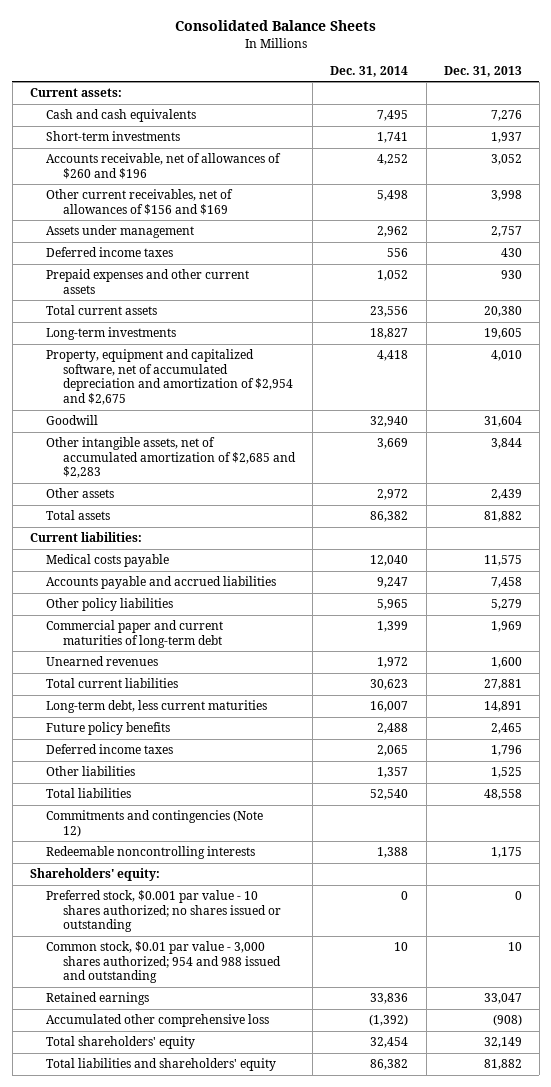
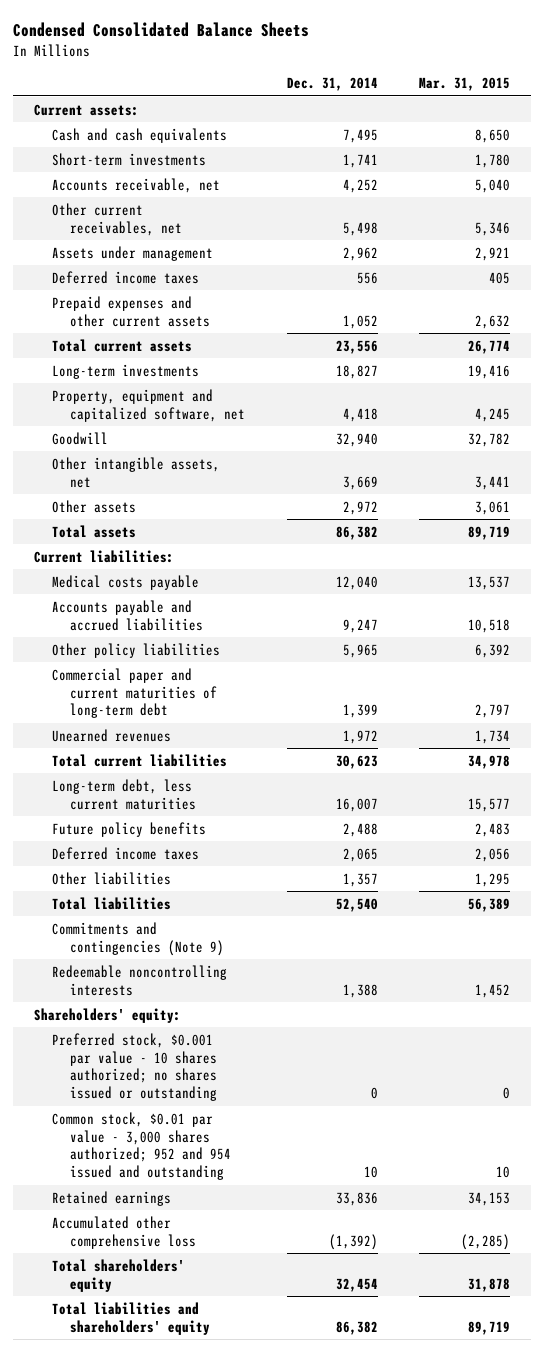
[174,20,376,32] Consolidated Balance Sheets -> [13,21,310,37] Condensed Consolidated Balance Sheets
[443,65,522,77] Dec. 31, 2013 -> none
none -> [418,77,510,92] Mar. 31, 2015
[46,153,282,179] Accounts receivable, net of allowances of $260 and $196 -> [52,177,221,193] Accounts receivable, net
[46,189,234,215] Other current receivables, net of allowances of $156 and $169 -> [52,202,183,236] Other current receivables, net
[46,349,294,406] Property, equipment and capitalized software, net of accumulated depreciation and amortization of $2,954 and $2,675 -> [52,388,246,422] Property, equipment and capitalized software, net
[46,437,297,479] Other intangible assets, net of accumulated amortization of $2,685 and $2,283 -> [52,456,221,488] Other intangible assets, net
[46,810,264,837] Commitments and contingencies (Note 12) -> [52,921,225,956] Commitments and contingencies (Note 9)
[46,941,282,984] Common stock, $0.01 par value - 3,000 shares authorized; 954 and 988 issued and outstanding -> [52,1111,232,1181] Common stock, $0.01 par value - 3,000 shares authorized; 952 and 954 issued and outstanding

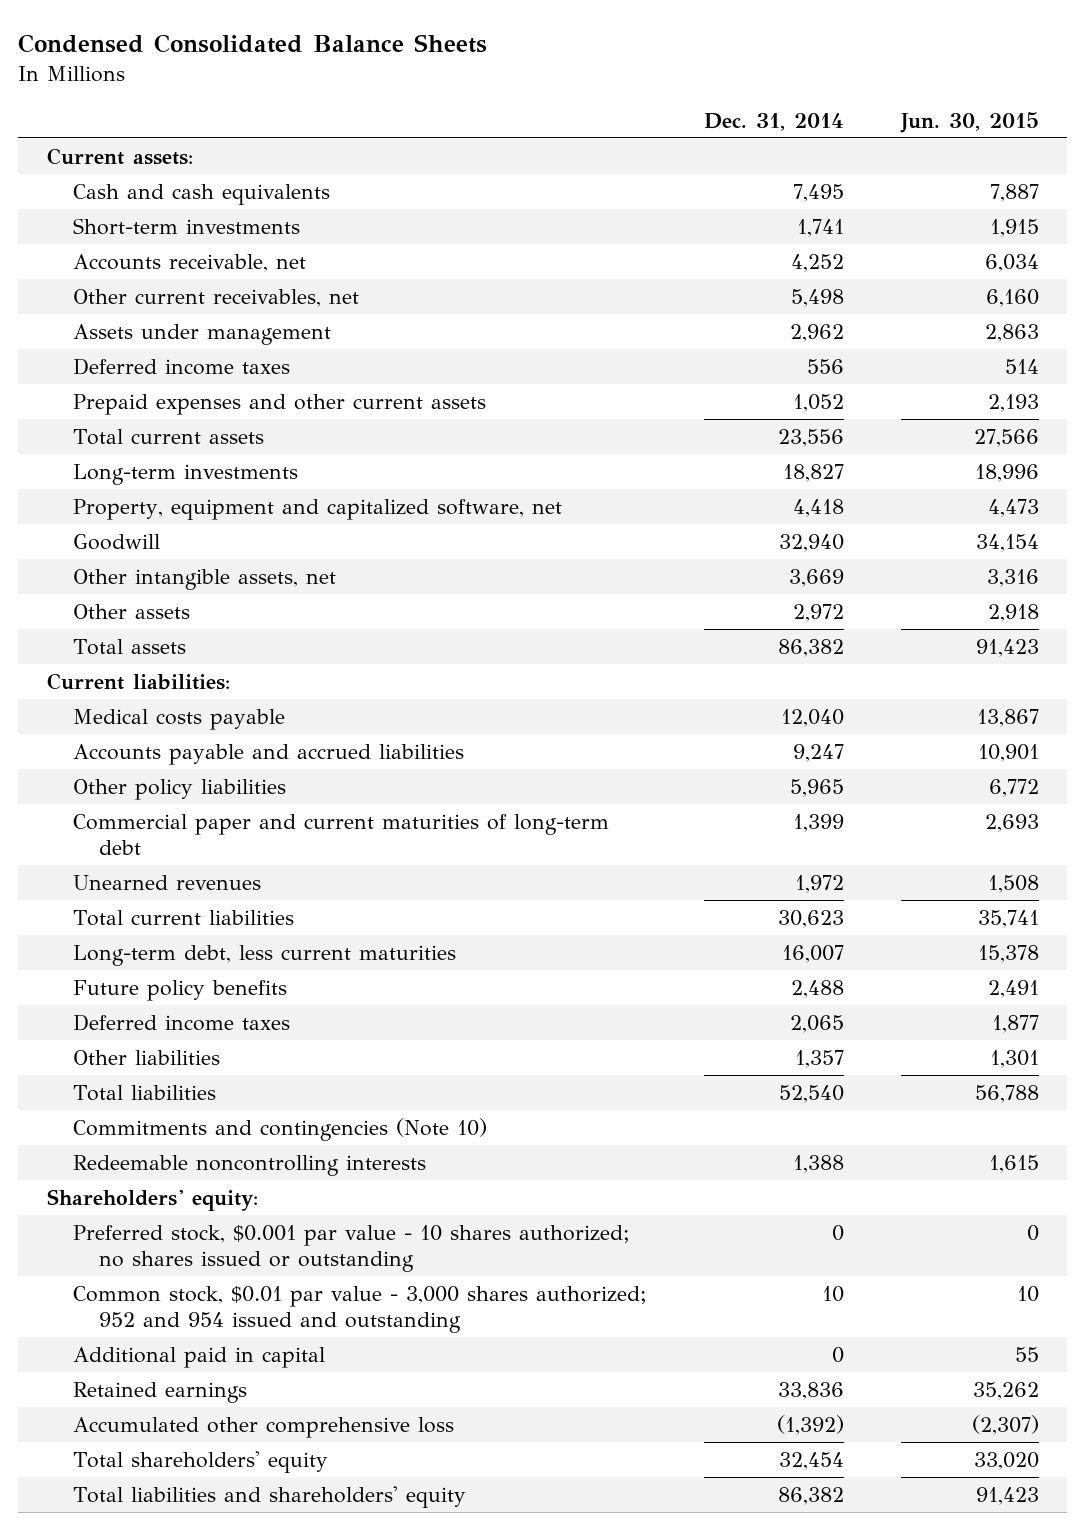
[418,77,510,92] Mar. 31, 2015 -> none
none -> [899,111,1039,133] Jun. 30, 2015
[52,921,225,956] Commitments and contingencies (Note 9) -> [72,1117,487,1141] Commitments and contingencies (Note 10)
none -> [72,1346,325,1368] Additional paid in capital

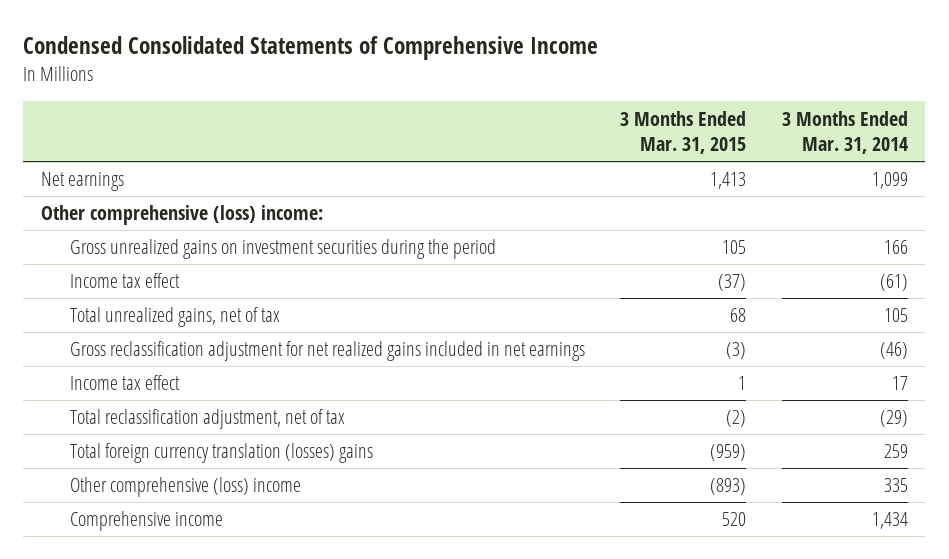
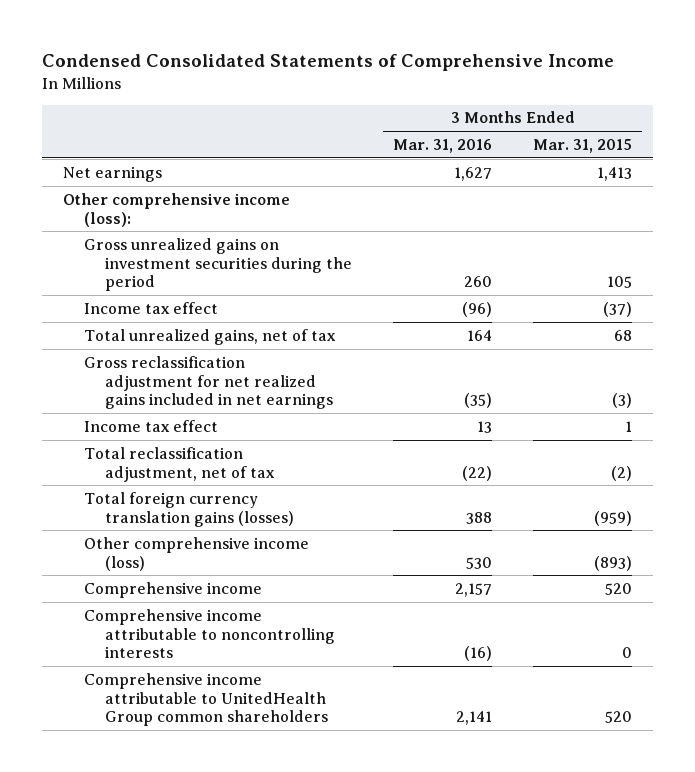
[781,110,908,155] 3 Months Ended Mar. 31, 2014 -> none
none -> [392,139,492,154] Mar. 31, 2016
[40,205,323,226] Other comprehensive (loss) income: -> [62,192,290,227] Other comprehensive income (loss):
[69,443,373,464] Total foreign currency translation (losses) gains -> [83,491,294,527] Total foreign currency translation gains (losses)
[69,477,301,498] Other comprehensive (loss) income -> [83,536,309,571] Other comprehensive income (loss)
none -> [83,608,335,659] Comprehensive income attributable to noncontrolling interests
none -> [83,672,328,727] Comprehensive income attributable to UnitedHealth Group common shareholders

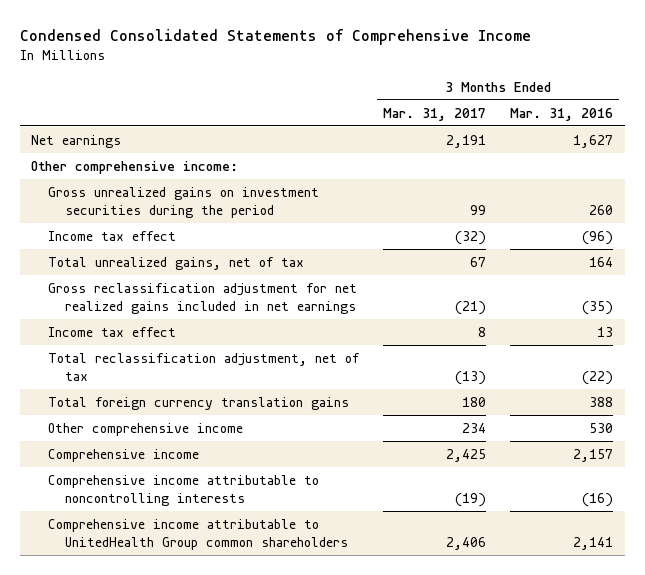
[533,139,633,154] Mar. 31, 2015 -> none
none -> [383,107,487,121] Mar. 31, 2017
[62,192,290,227] Other comprehensive income (loss): -> [31,160,239,174] Other comprehensive income:
[83,491,294,527] Total foreign currency translation gains (losses) -> [48,396,350,410] Total foreign currency translation gains
[83,536,309,571] Other comprehensive income (loss) -> [48,422,244,436] Other comprehensive income

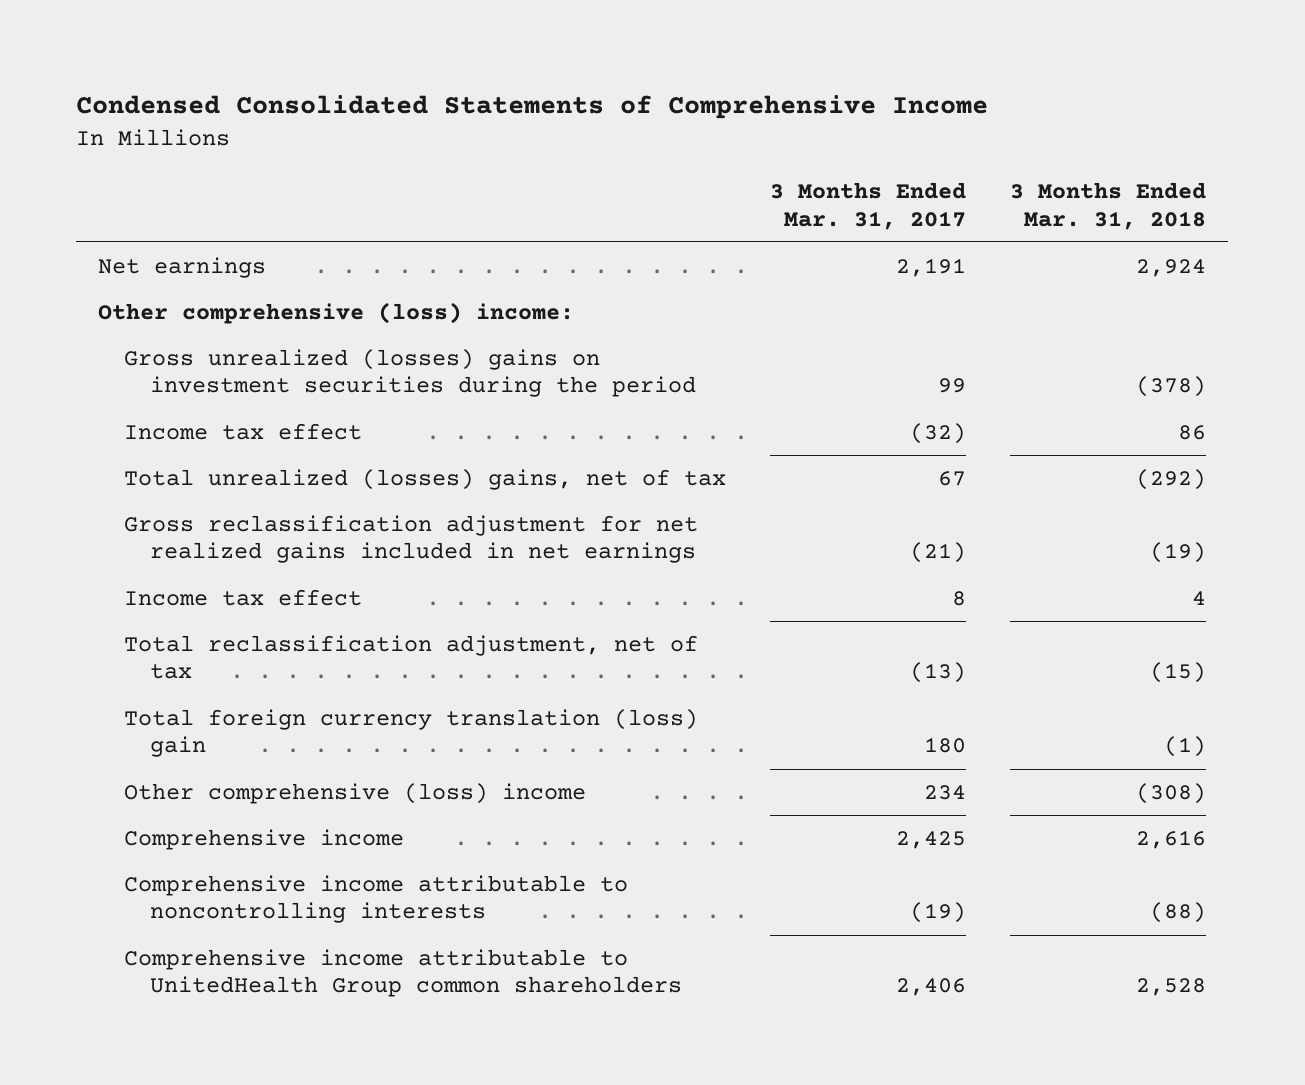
[510,107,614,121] Mar. 31, 2016 -> none
none -> [1010,181,1207,230] 3 Months Ended Mar. 31, 2018
[31,160,239,174] Other comprehensive income: -> [98,301,575,324] Other comprehensive (loss) income:
[48,186,320,218] Gross unrealized gains on investment securities during the period -> [124,348,696,398] Gross unrealized (losses) gains on investment securities during the period
[48,256,305,270] Total unrealized gains, net of tax -> [124,468,727,490] Total unrealized (losses) gains, net of tax
[48,396,350,410] Total foreign currency translation gains -> [124,708,699,758] Total foreign currency translation (loss) gain
[48,422,244,436] Other comprehensive income -> [124,782,587,804] Other comprehensive (loss) income

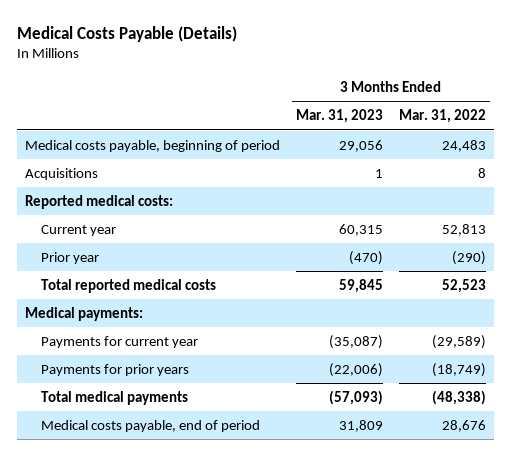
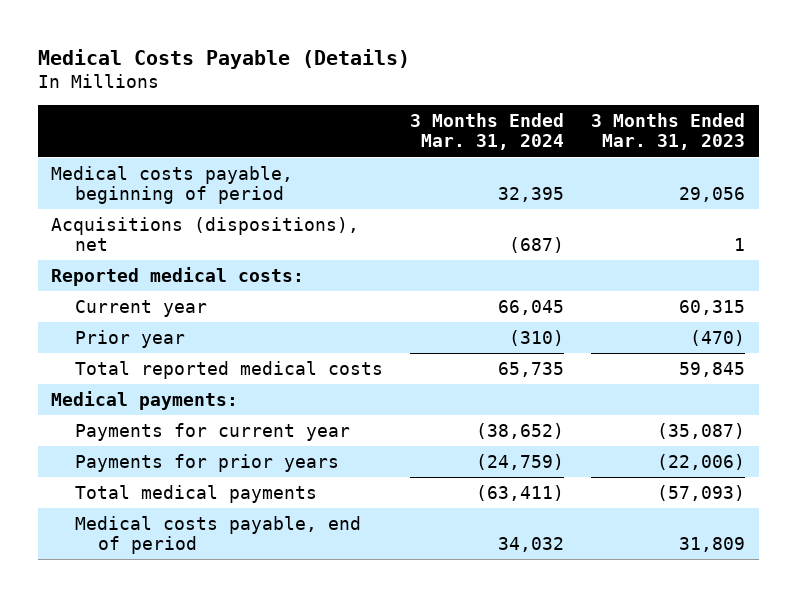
[398,109,486,124] Mar. 31, 2022 -> none
none -> [409,113,564,151] 3 Months Ended Mar. 31, 2024
[24,167,98,180] Acquisitions -> [51,216,360,252] Acquisitions (dispositions), net

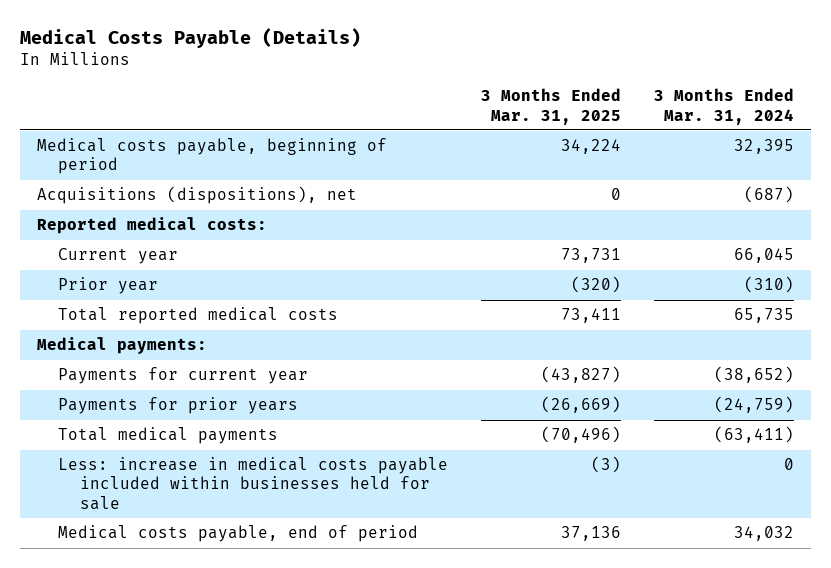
[591,113,746,151] 3 Months Ended Mar. 31, 2023 -> none
none -> [481,88,622,125] 3 Months Ended Mar. 31, 2025
none -> [58,457,449,510] Less: increase in medical costs payable included within businesses held for sale

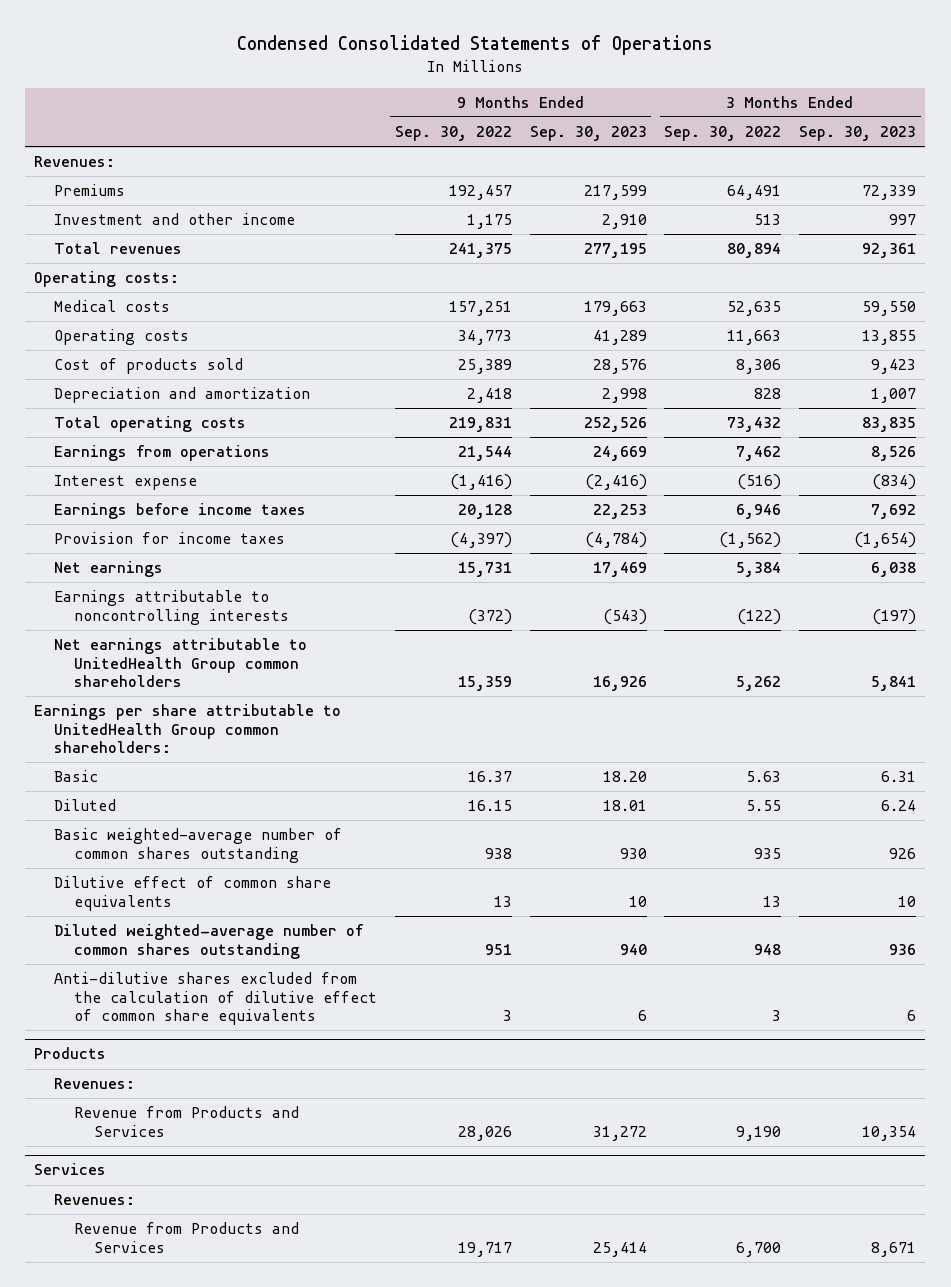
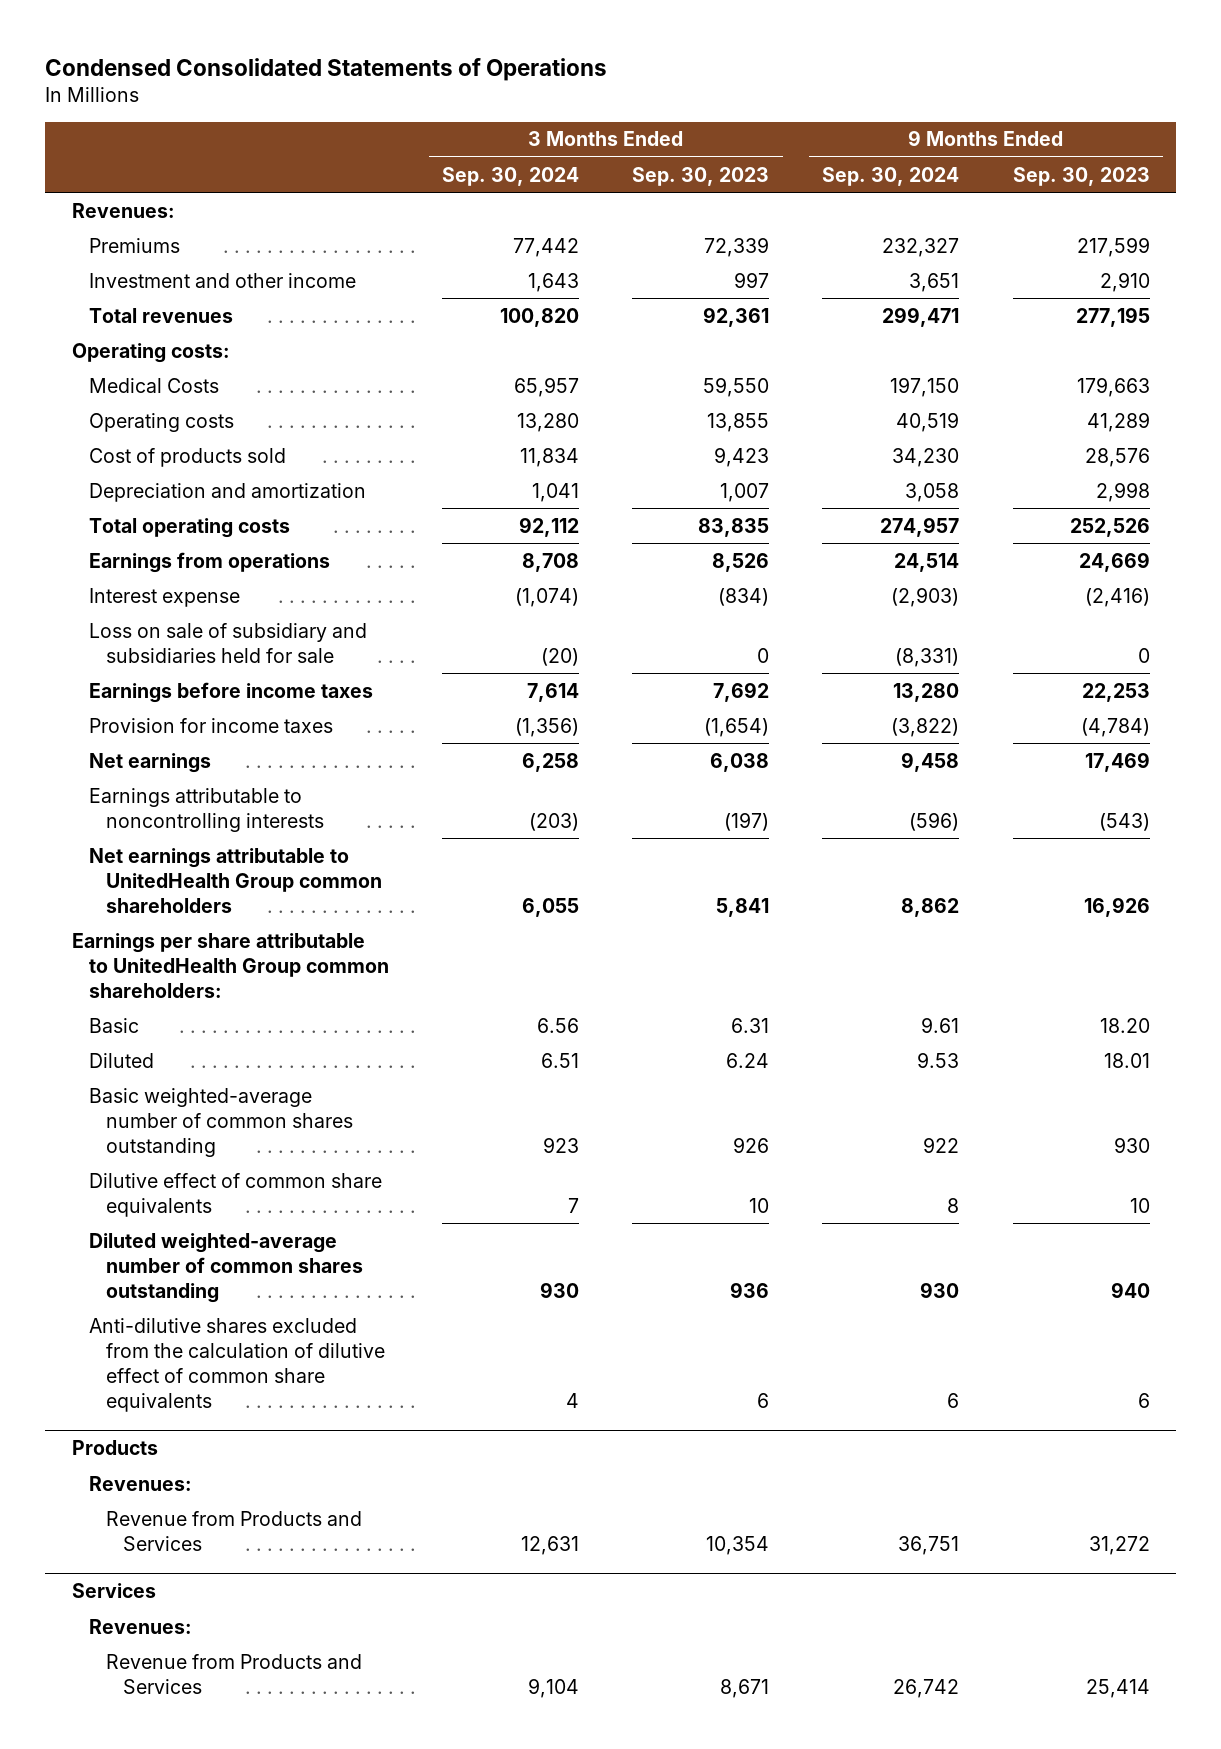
[394,126,512,142] Sep. 30, 2022 -> none
[664,126,782,142] Sep. 30, 2022 -> none
none -> [442,166,580,186] Sep. 30, 2024
none -> [822,166,960,186] Sep. 30, 2024
[54,300,171,313] Medical costs -> [88,377,219,393] Medical Costs
none -> [88,622,367,663] Loss on sale of subsidiary and subsidiaries held for sale

